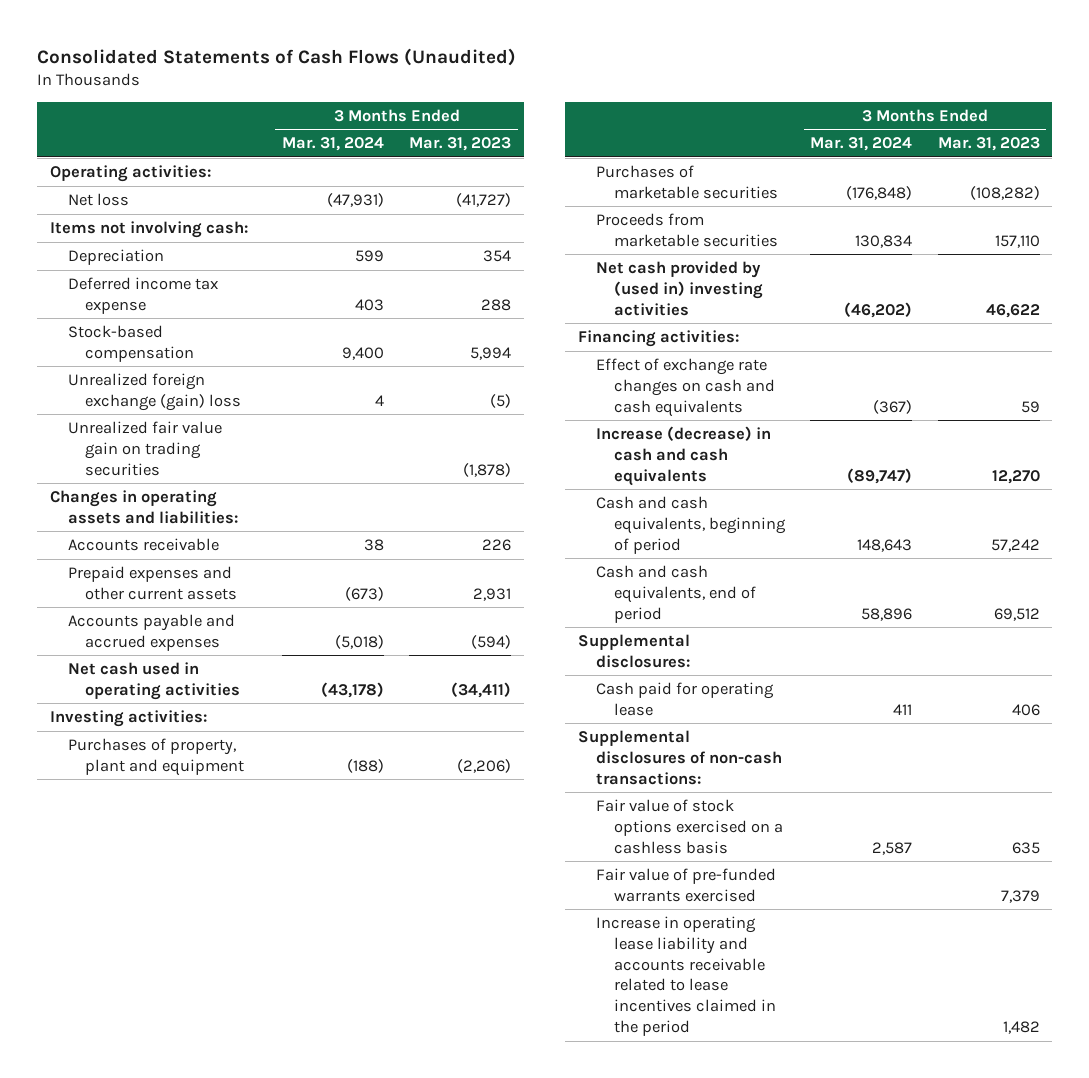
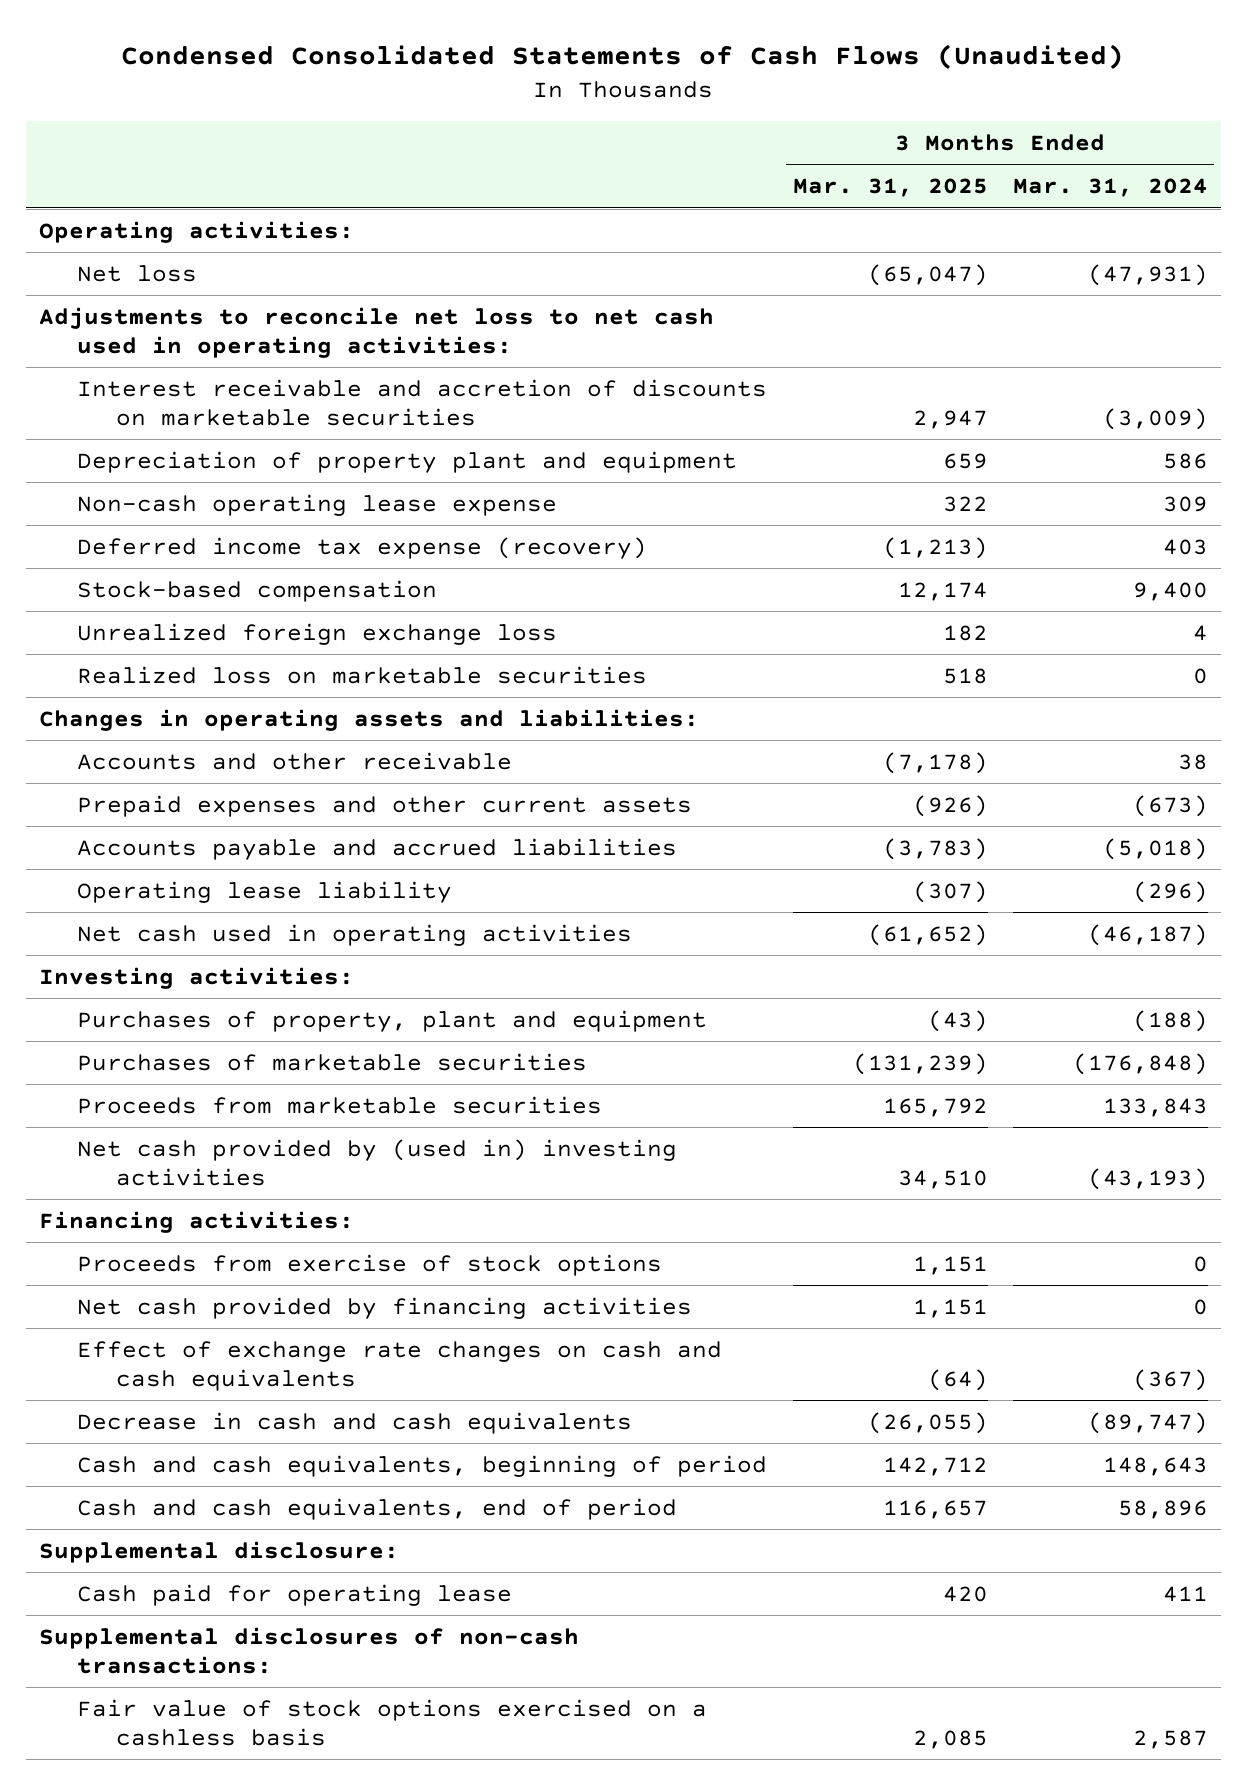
[36,47,516,66] Consolidated Statements of Cash Flows (Unaudited) -> [121,44,1125,70] Condensed Consolidated Statements of Cash Flows (Unaudited)
[409,137,512,152] Mar. 31, 2023 -> none
none -> [792,178,988,198] Mar. 31, 2025
[67,249,164,266] Depreciation -> none
[49,221,248,239] Items not involving cash: -> [38,306,714,359] Adjustments to reconcile net loss to net cash used in operating activities:
none -> [77,378,768,427] Interest receivable and accretion of discounts on marketable securities
none -> [77,450,738,473] Depreciation of property plant and equipment
none -> [77,493,558,516] Non-cash operating lease expense
[67,277,218,314] Deferred income tax expense -> [77,536,648,559] Deferred income tax expense (recovery)
[67,421,222,476] Unrealized fair value gain on trading securities -> none
[67,373,242,411] Unrealized foreign exchange (gain) loss -> [77,622,558,645] Unrealized foreign exchange loss
none -> [77,665,648,684] Realized loss on marketable securities
[67,538,219,552] Accounts receivable -> [77,751,513,770] Accounts and other receivable
[67,614,235,651] Accounts payable and accrued expenses -> [77,837,678,860] Accounts payable and accrued liabilities
none -> [77,880,453,903] Operating lease liability
[320,681,384,698] (43,178) -> [1088,923,1209,946] (46,187)
[855,234,913,248] 130,834 -> [1103,1097,1209,1117] 133,843
[844,301,913,318] (46,202) -> [1088,1168,1209,1191] (43,193)
none -> [77,1253,663,1276] Proceeds from exercise of stock options
none -> [77,1296,693,1319] Net cash provided by financing activities
[596,426,772,486] Increase (decrease) in cash and cash equivalents -> [77,1411,633,1434] Decrease in cash and cash equivalents
[578,634,691,668] Supplemental disclosures: -> [38,1540,399,1563] Supplemental disclosure:
[596,868,777,902] Fair value of pre-funded warrants exercised -> none
[596,916,776,1037] Increase in operating lease liability and accounts receivable related to lease incentives claimed in the period -> none

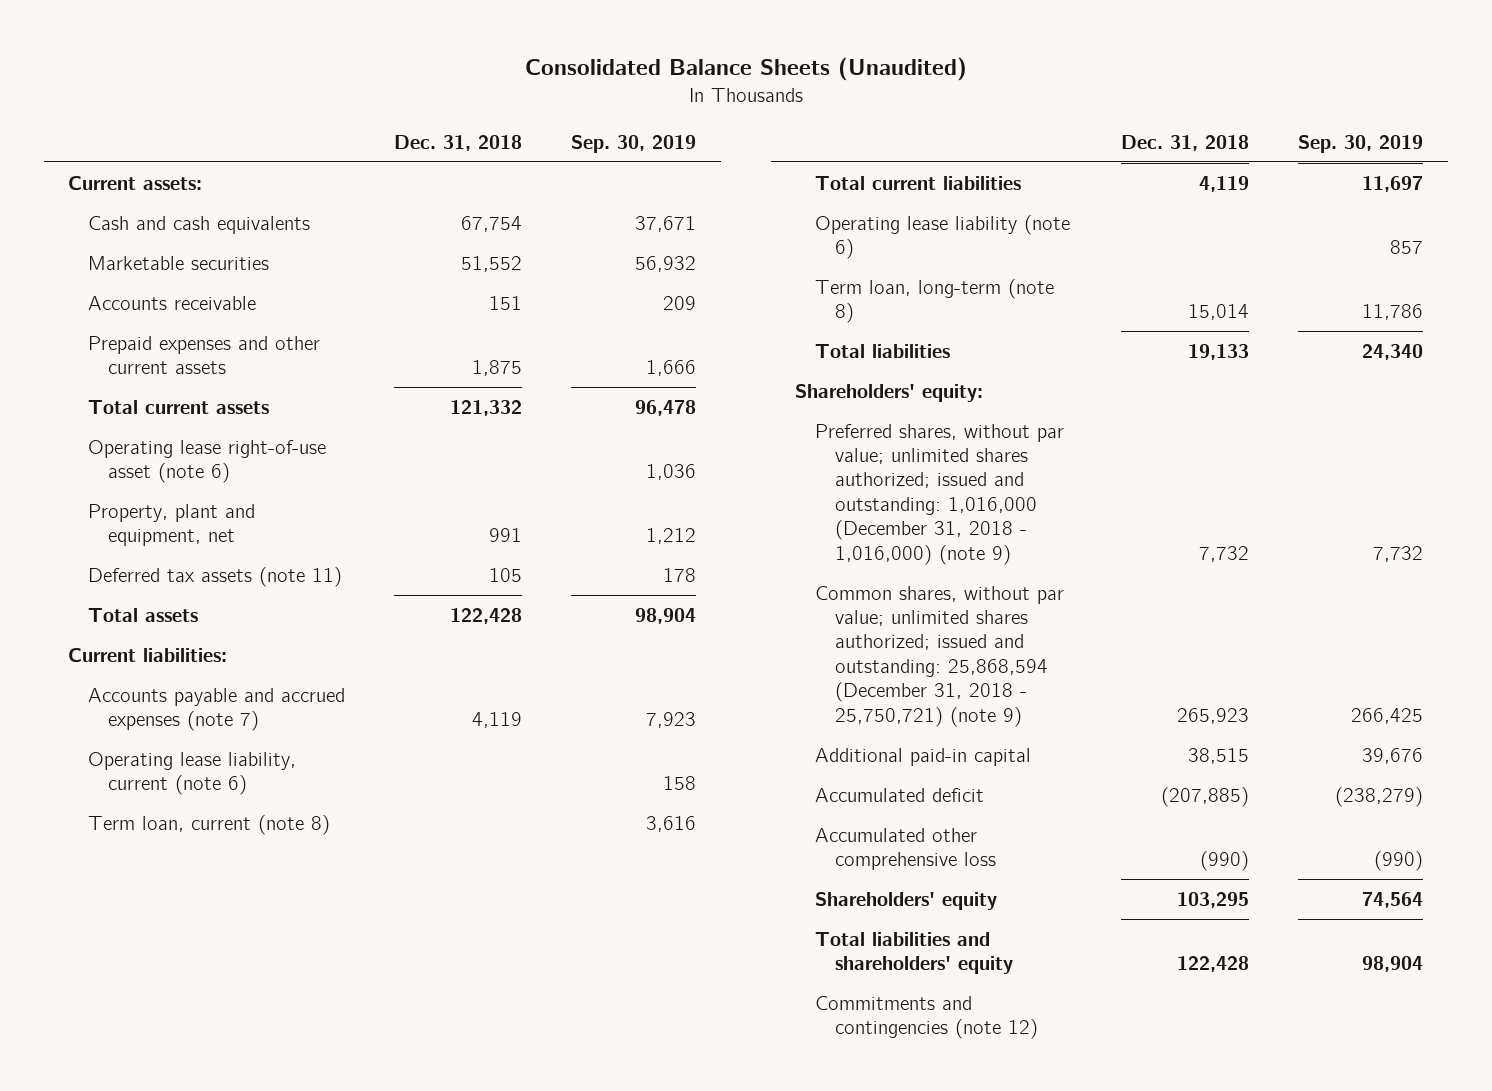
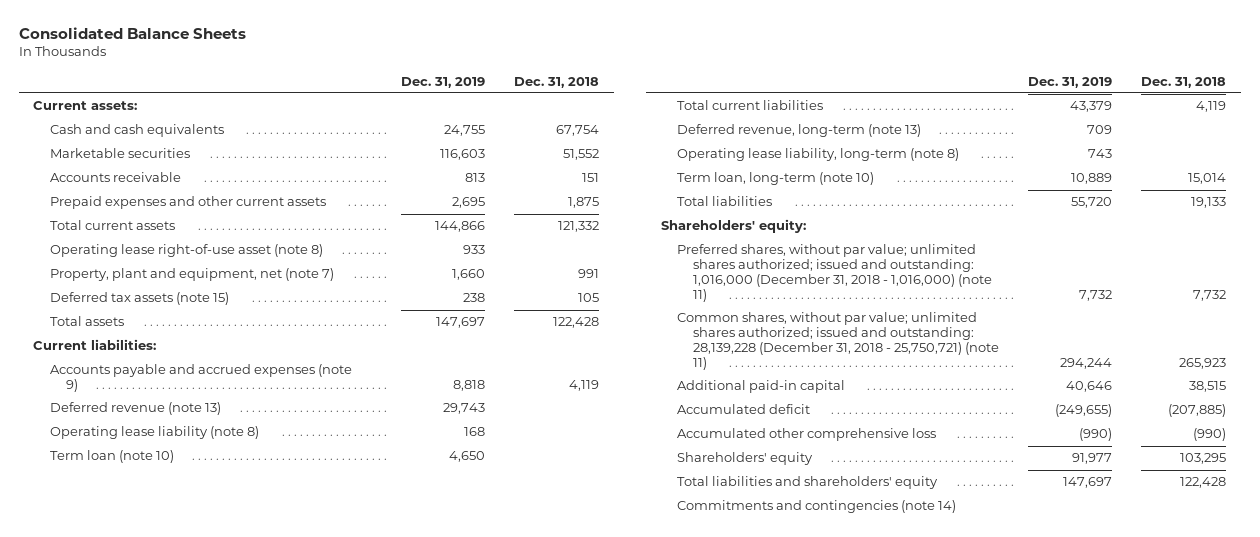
[524,56,967,81] Consolidated Balance Sheets (Unaudited) -> [18,26,246,39] Consolidated Balance Sheets
[571,134,697,153] Sep. 30, 2019 -> none
none -> [401,76,486,88] Dec. 31, 2019
[88,439,327,484] Operating lease right-of-use asset (note 6) -> [49,244,323,258] Operating lease right-of-use asset (note 8)
[88,503,256,547] Property, plant and equipment, net -> [49,268,334,282] Property, plant and equipment, net (note 7)
[88,566,343,587] Deferred tax assets (note 11) -> [49,292,229,306] Deferred tax assets (note 15)
[88,687,346,732] Accounts payable and accrued expenses (note 7) -> [49,364,352,393] Accounts payable and accrued expenses (note 9)
none -> [49,402,221,416] Deferred revenue (note 13)
[88,751,297,796] Operating lease liability, current (note 6) -> [49,426,259,440] Operating lease liability (note 8)
[88,814,331,835] Term loan, current (note 8) -> [49,450,174,464] Term loan (note 10)
none -> [676,124,921,138] Deferred revenue, long-term (note 13)
[815,214,1071,260] Operating lease liability (note 6) -> [676,148,959,162] Operating lease liability, long-term (note 8)
[815,278,1055,324] Term loan, long-term (note 8) -> [676,172,874,186] Term loan, long-term (note 10)
[815,423,1065,565] Preferred shares, without par value; unlimited shares authorized; issued and outstanding: 1,016,000 (December 31, 2018 - 1,016,000) (note 9) -> [676,244,993,302] Preferred shares, without par value; unlimited shares authorized; issued and outstanding: 1,016,000 (December 31, 2018 - 1,016,000) (note 11)
[815,585,1065,727] Common shares, without par value; unlimited shares authorized; issued and outstanding: 25,868,594 (December 31, 2018 - 25,750,721) (note 9) -> [676,312,1000,370] Common shares, without par value; unlimited shares authorized; issued and outstanding: 28,139,228 (December 31, 2018 - 25,750,721) (note 11)
[815,995,1038,1040] Commitments and contingencies (note 12) -> [676,500,956,514] Commitments and contingencies (note 14)

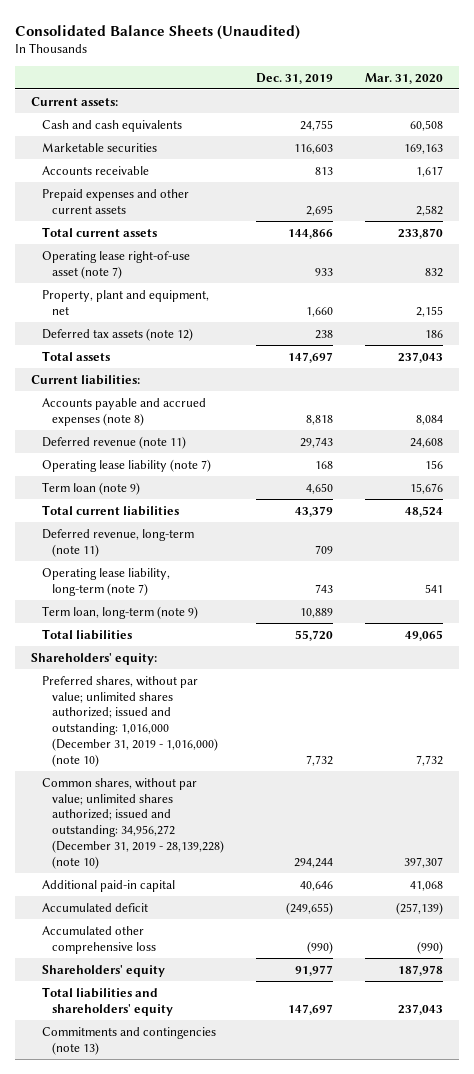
[18,26,246,39] Consolidated Balance Sheets -> [15,24,301,40] Consolidated Balance Sheets (Unaudited)
[514,76,600,88] Dec. 31, 2018 -> none
none -> [364,72,443,84] Mar. 31, 2020
[49,244,323,258] Operating lease right-of-use asset (note 8) -> [41,250,190,279] Operating lease right-of-use asset (note 7)
[49,268,334,282] Property, plant and equipment, net (note 7) -> [41,289,209,315] Property, plant and equipment, net
[49,292,229,306] Deferred tax assets (note 15) -> [41,327,193,341] Deferred tax assets (note 12)
[49,364,352,393] Accounts payable and accrued expenses (note 9) -> [41,397,206,426] Accounts payable and accrued expenses (note 8)
[49,402,221,416] Deferred revenue (note 13) -> [41,435,186,449] Deferred revenue (note 11)
[49,426,259,440] Operating lease liability (note 8) -> [41,458,211,472] Operating lease liability (note 7)
[49,450,174,464] Term loan (note 10) -> [41,481,140,495] Term loan (note 9)
[676,124,921,138] Deferred revenue, long-term (note 13) -> [41,528,194,557] Deferred revenue, long-term (note 11)
[676,148,959,162] Operating lease liability, long-term (note 8) -> [41,567,170,596] Operating lease liability, long-term (note 7)
[676,172,874,186] Term loan, long-term (note 10) -> [41,605,198,619] Term loan, long-term (note 9)
[676,244,993,302] Preferred shares, without par value; unlimited shares authorized; issued and outstanding: 1,016,000 (December 31, 2018 - 1,016,000) (note 11) -> [41,675,219,768] Preferred shares, without par value; unlimited shares authorized; issued and outstanding: 1,016,000 (December 31, 2019 - 1,016,000) (note 10)
[676,312,1000,370] Common shares, without par value; unlimited shares authorized; issued and outstanding: 28,139,228 (December 31, 2018 - 25,750,721) (note 11) -> [41,777,225,870] Common shares, without par value; unlimited shares authorized; issued and outstanding: 34,956,272 (December 31, 2019 - 28,139,228) (note 10)
[676,500,956,514] Commitments and contingencies (note 14) -> [41,1026,216,1055] Commitments and contingencies (note 13)

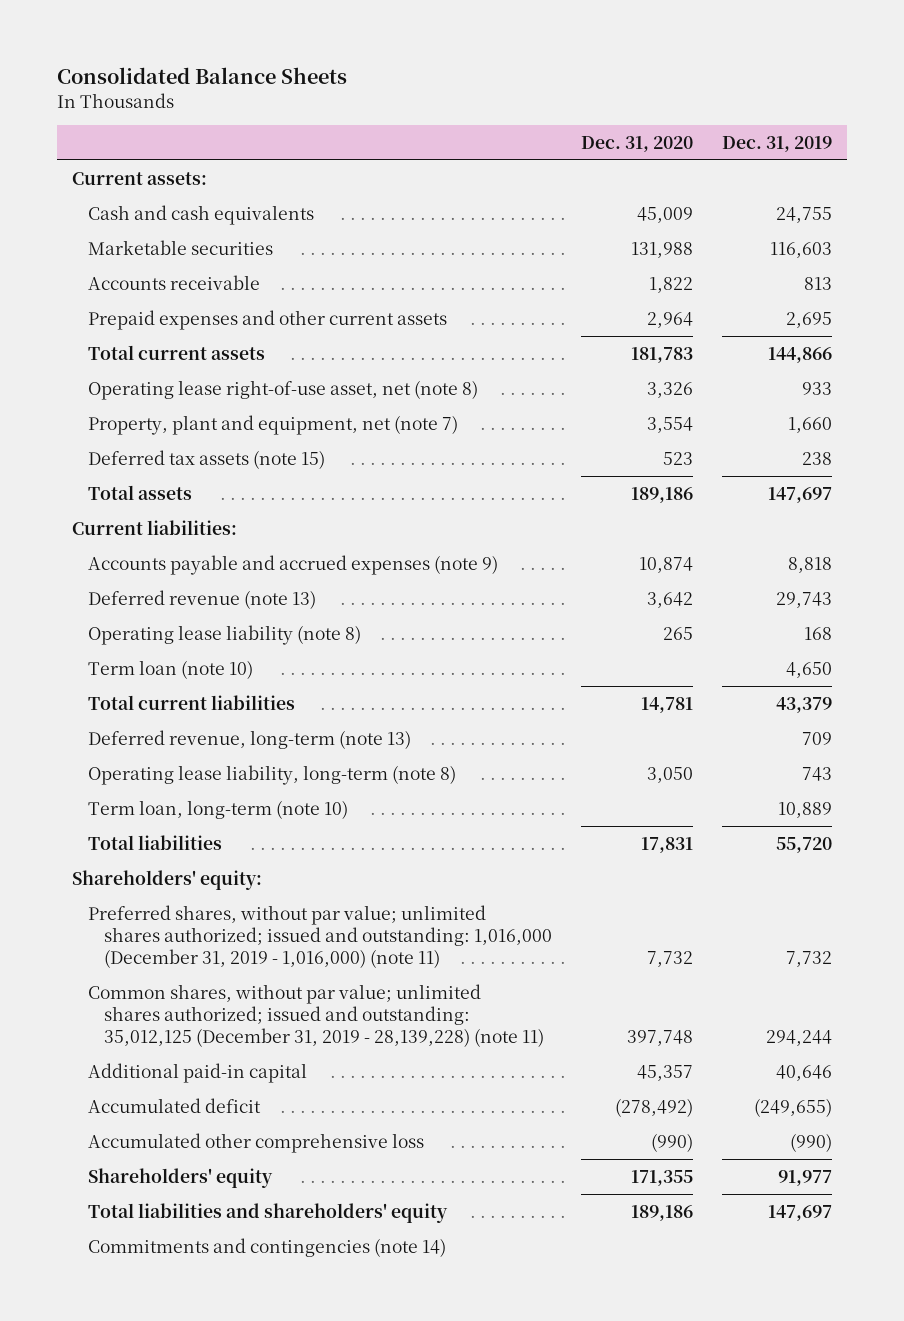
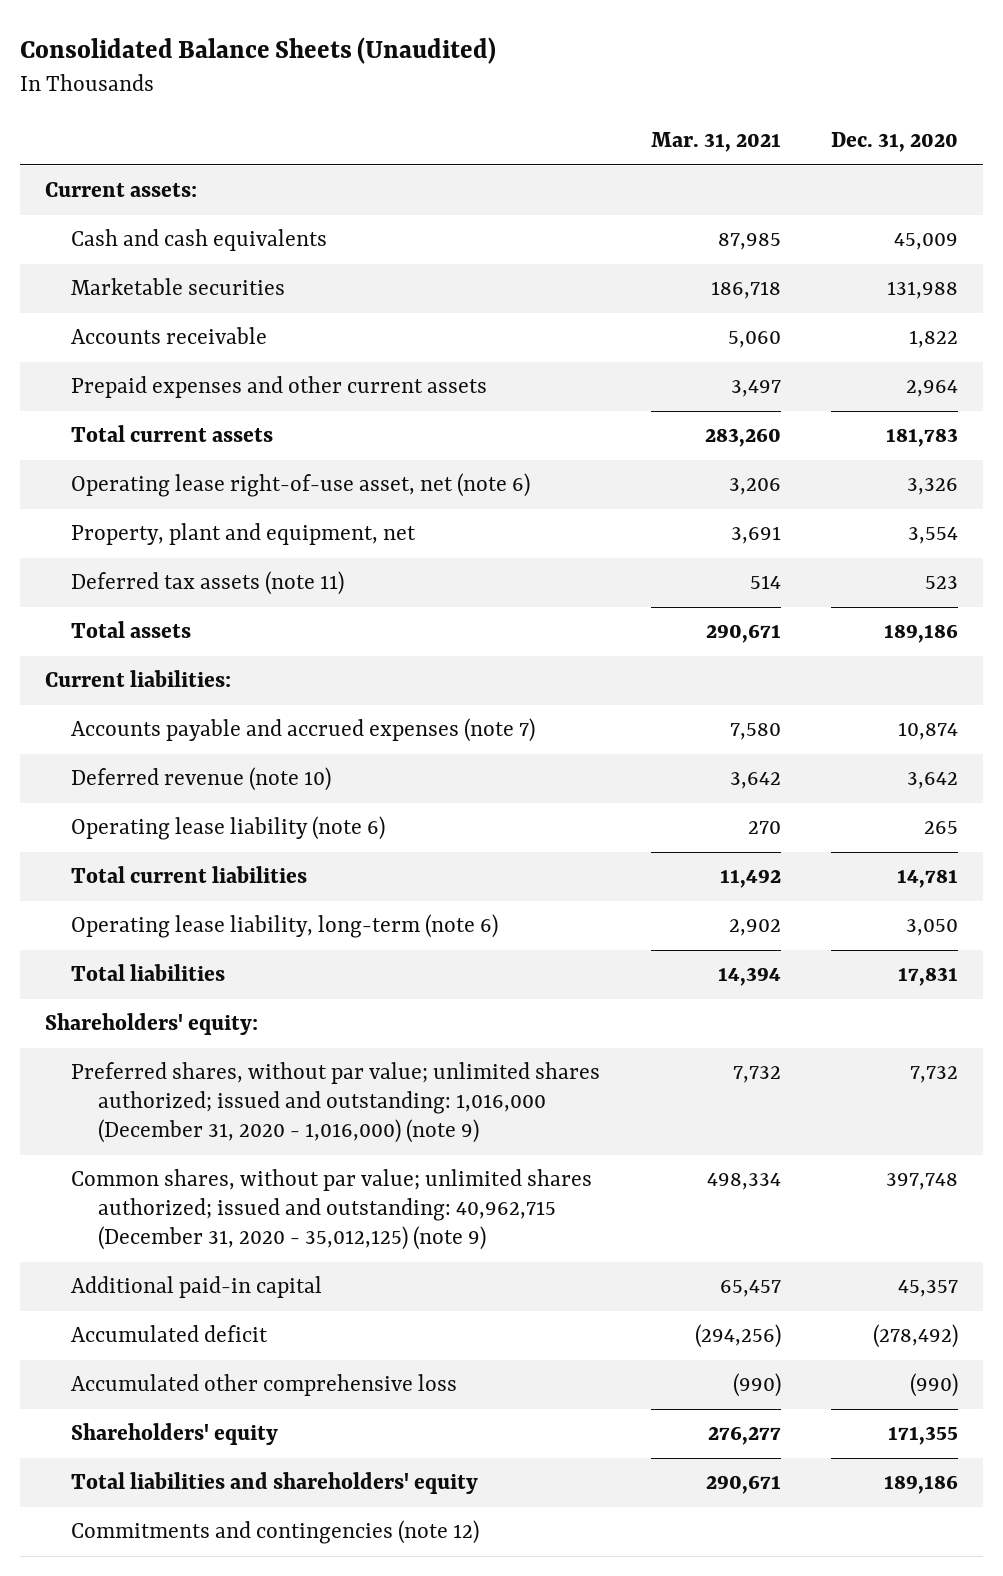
[57,67,348,85] Consolidated Balance Sheets -> [20,37,497,65] Consolidated Balance Sheets (Unaudited)
[722,135,833,152] Dec. 31, 2019 -> none
none -> [650,132,781,153] Mar. 31, 2021
[87,379,478,400] Operating lease right-of-use asset, net (note 8) -> [71,473,531,498] Operating lease right-of-use asset, net (note 6)
[87,414,458,435] Property, plant and equipment, net (note 7) -> [71,523,417,546] Property, plant and equipment, net
[87,449,325,469] Deferred tax assets (note 15) -> [71,571,345,596] Deferred tax assets (note 11)
[87,659,253,679] Term loan (note 10) -> none
[87,554,498,575] Accounts payable and accrued expenses (note 9) -> [71,718,536,743] Accounts payable and accrued expenses (note 7)
[87,589,316,609] Deferred revenue (note 13) -> [71,767,332,792] Deferred revenue (note 10)
[87,624,361,645] Operating lease liability (note 8) -> [71,816,386,841] Operating lease liability (note 6)
[87,729,411,749] Deferred revenue, long-term (note 13) -> none
[87,799,348,819] Term loan, long-term (note 10) -> none
[87,764,456,785] Operating lease liability, long-term (note 8) -> [71,914,499,939] Operating lease liability, long-term (note 6)
[87,904,552,969] Preferred shares, without par value; unlimited shares authorized; issued and outstanding: 1,016,000 (December 31, 2019 - 1,016,000) (note 11) -> [71,1062,601,1144] Preferred shares, without par value; unlimited shares authorized; issued and outstanding: 1,016,000 (December 31, 2020 - 1,016,000) (note 9)
[87,983,544,1048] Common shares, without par value; unlimited shares authorized; issued and outstanding: 35,012,125 (December 31, 2019 - 28,139,228) (note 11) -> [71,1169,593,1251] Common shares, without par value; unlimited shares authorized; issued and outstanding: 40,962,715 (December 31, 2020 - 35,012,125) (note 9)
[87,1237,446,1257] Commitments and contingencies (note 14) -> [71,1520,480,1545] Commitments and contingencies (note 12)

